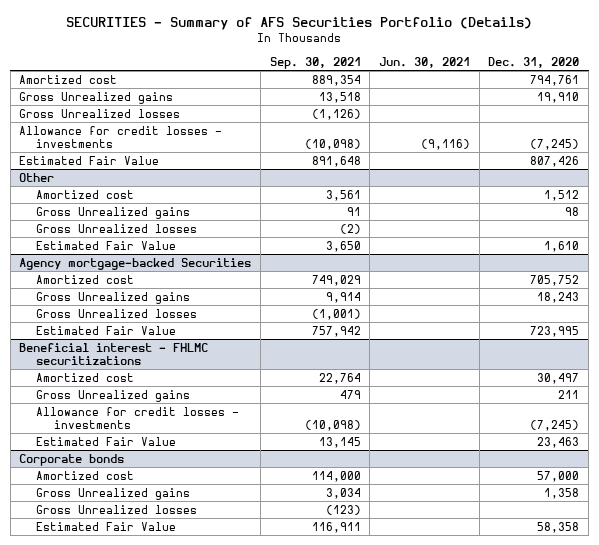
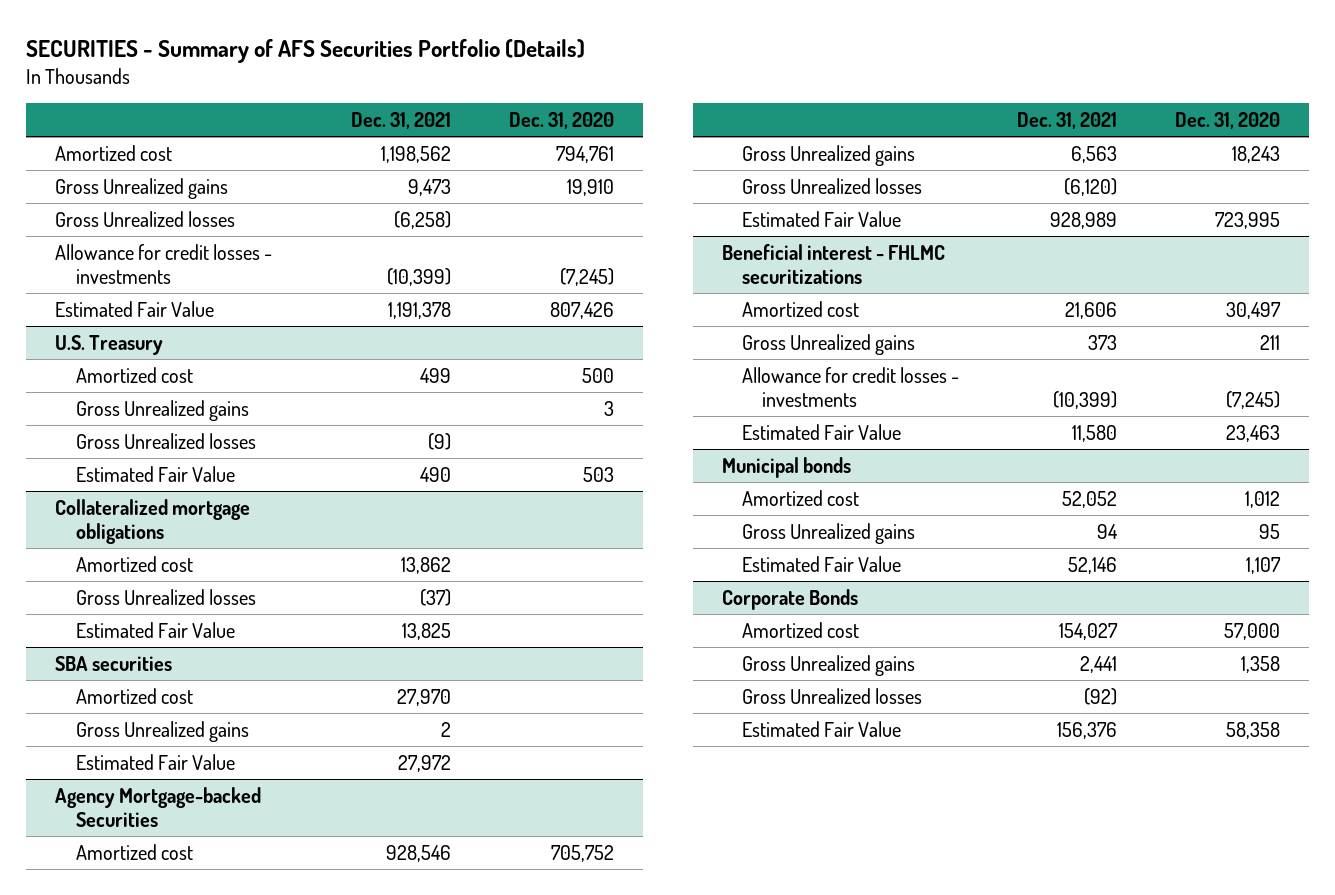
[269,56,361,69] Sep. 30, 2021 -> none
[379,56,471,68] Jun. 30, 2021 -> none
none -> [350,112,451,130] Dec. 31, 2021
[19,172,55,182] Other -> none
none -> [55,334,164,355] U.S. Treasury
[544,189,580,201] 1,512 -> [581,367,614,383] 500
[565,206,580,216] 98 -> [603,400,614,416] 3
[544,240,580,252] 1,610 -> [582,466,614,482] 503
none -> [55,498,251,544] Collateralized mortgage obligations
none -> [75,555,193,572] Amortized cost
none -> [75,588,256,605] Gross Unrealized losses
none -> [75,621,235,638] Estimated Fair Value
none -> [55,655,173,671] SBA securities
none -> [75,687,193,704] Amortized cost
none -> [75,720,249,742] Gross Unrealized gains
none -> [75,753,235,770] Estimated Fair Value
[19,257,252,270] Agency mortgage-backed Securities -> [55,786,262,827] Agency Mortgage-backed Securities
none -> [721,456,851,478] Municipal bonds
none -> [742,489,860,506] Amortized cost
none -> [742,522,916,544] Gross Unrealized gains
none -> [742,555,902,572] Estimated Fair Value
[19,453,125,466] Corporate bonds -> [721,588,858,610] Corporate Bonds

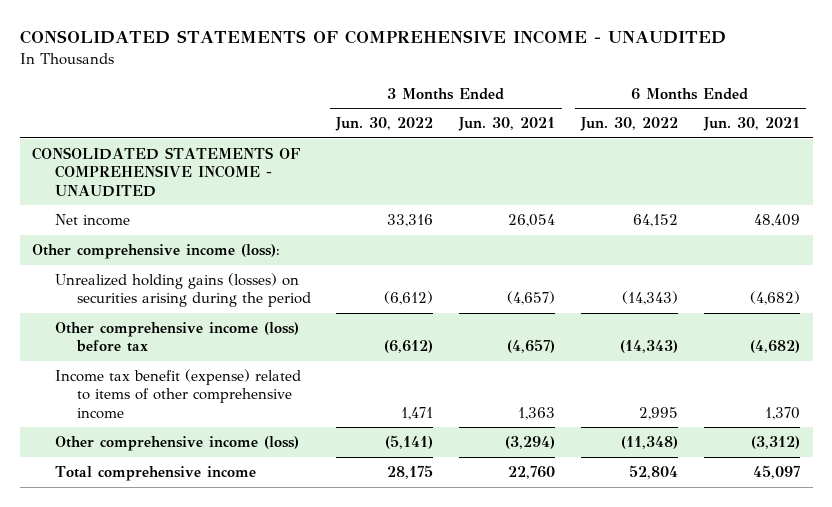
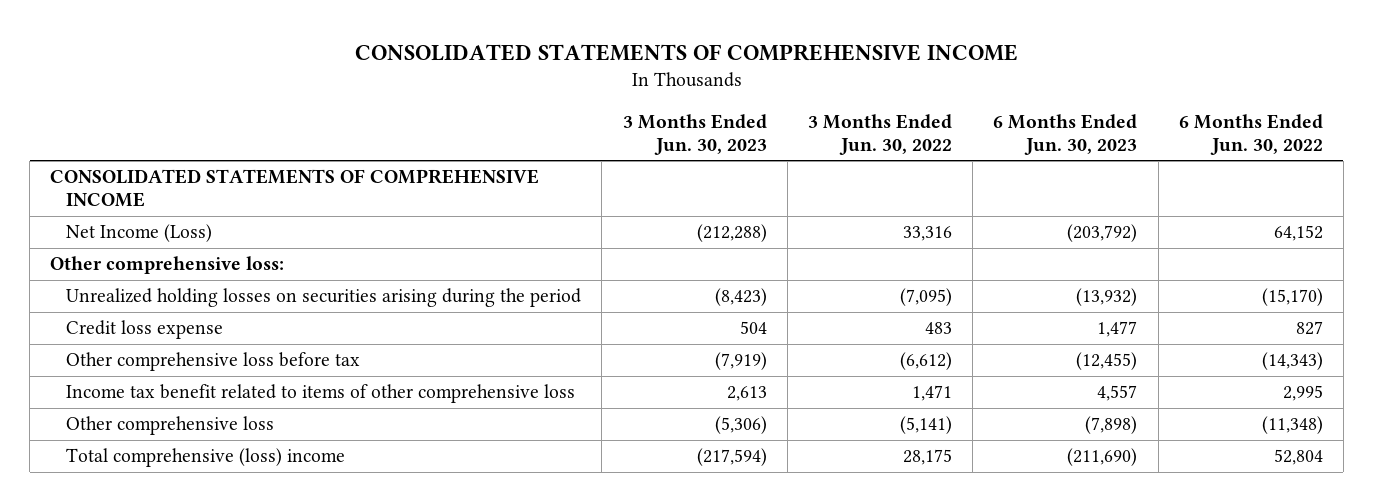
[19,30,726,45] CONSOLIDATED STATEMENTS OF COMPREHENSIVE INCOME - UNAUDITED -> [354,43,1018,61] CONSOLIDATED STATEMENTS OF COMPREHENSIVE INCOME
[458,117,556,132] Jun. 30, 2021 -> none
[702,117,800,132] Jun. 30, 2021 -> none
none -> [622,113,767,155] 3 Months Ended Jun. 30, 2023
none -> [993,113,1138,155] 6 Months Ended Jun. 30, 2023
[32,147,301,197] CONSOLIDATED STATEMENTS OF COMPREHENSIVE INCOME - UNAUDITED -> [50,169,540,207] CONSOLIDATED STATEMENTS OF COMPREHENSIVE INCOME
[54,214,130,227] Net income -> [66,224,213,243] Net Income (Loss)
[32,244,281,260] Other comprehensive income (loss): -> [50,256,285,275] Other comprehensive loss:
[54,273,311,308] Unrealized holding gains (losses) on securities arising during the period -> [66,288,582,308] Unrealized holding losses on securities arising during the period
[384,291,434,306] (6,612) -> [900,288,953,307] (7,095)
[621,291,678,306] (14,343) -> [1261,288,1323,307] (15,170)
none -> [66,320,224,340] Credit loss expense
[54,322,299,353] Other comprehensive income (loss) before tax -> [66,352,361,372] Other comprehensive loss before tax
[54,369,301,419] Income tax benefit (expense) related to items of other comprehensive income -> [66,384,576,404] Income tax benefit related to items of other comprehensive loss
[54,436,299,452] Other comprehensive income (loss) -> [66,416,275,436] Other comprehensive loss
[54,466,256,482] Total comprehensive income -> [66,448,346,468] Total comprehensive (loss) income

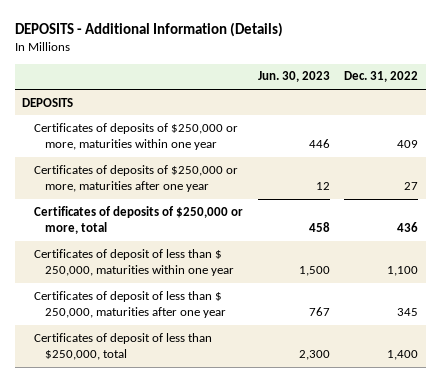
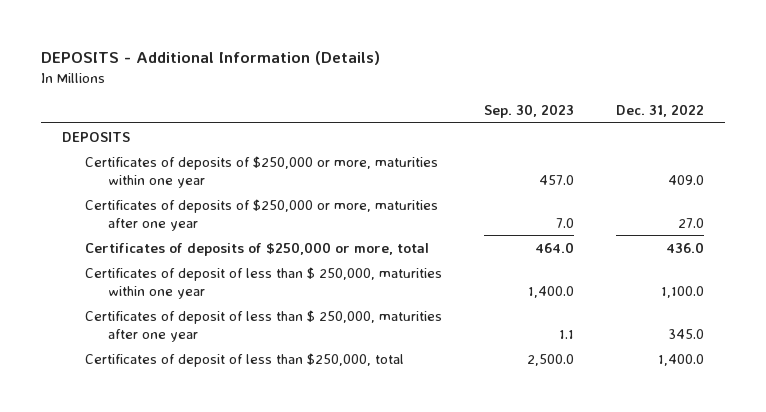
[257,71,330,83] Jun. 30, 2023 -> none
none -> [484,104,575,119] Sep. 30, 2023
[397,139,419,148] 409 -> [668,174,705,185] 409.0
[404,181,419,190] 27 -> [678,217,705,228] 27.0
[397,221,419,232] 436 -> [666,241,705,253] 436.0
[387,265,419,276] 1,100 -> [661,285,705,298] 1,100.0
[397,307,419,316] 345 -> [668,328,705,339] 345.0
[387,349,419,360] 1,400 -> [658,353,705,366] 1,400.0

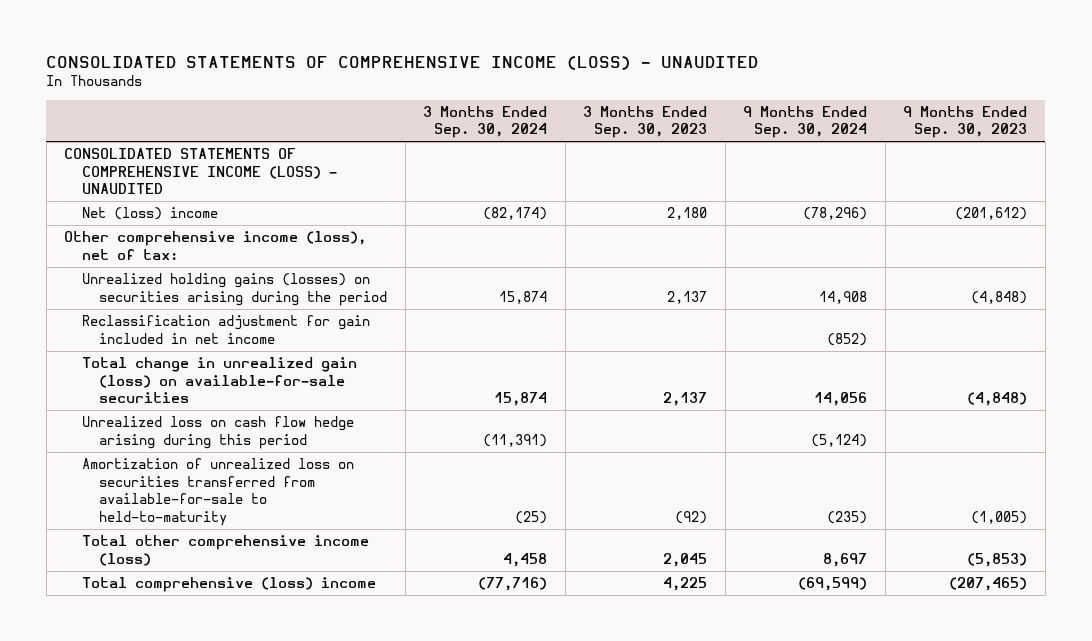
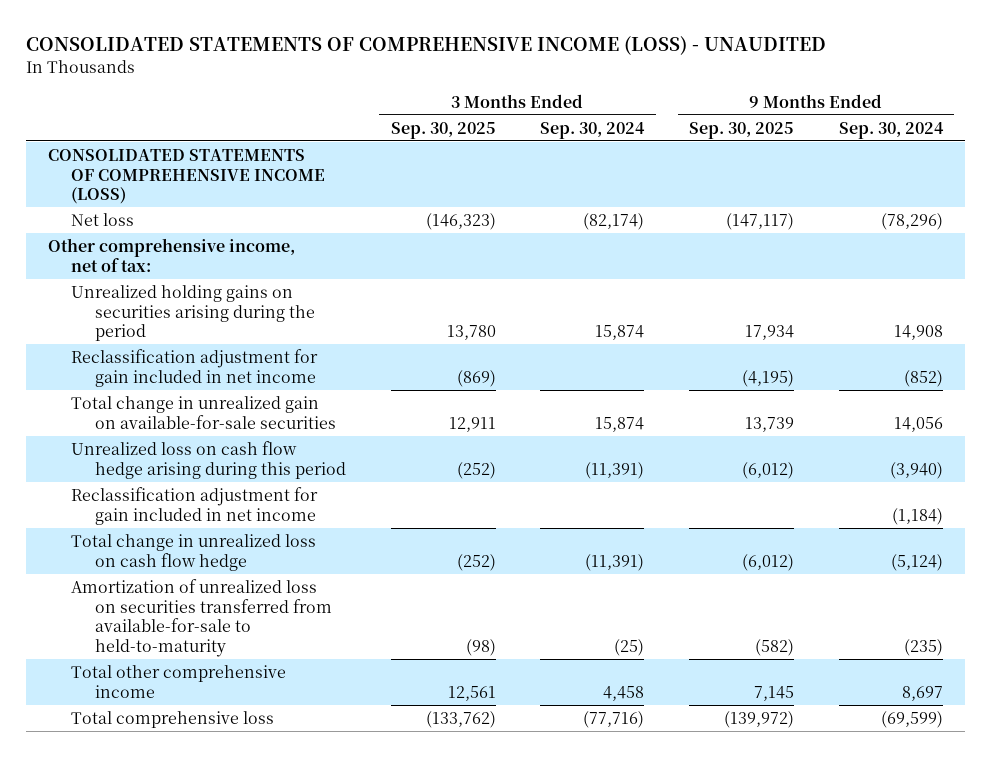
[583,105,708,139] 3 Months Ended Sep. 30, 2023 -> none
[903,105,1028,139] 9 Months Ended Sep. 30, 2023 -> none
none -> [390,121,496,139] Sep. 30, 2025
none -> [689,121,795,139] Sep. 30, 2025
[64,148,337,195] CONSOLIDATED STATEMENTS OF COMPREHENSIVE INCOME (LOSS) - UNAUDITED -> [48,148,326,205] CONSOLIDATED STATEMENTS OF COMPREHENSIVE INCOME (LOSS)
[81,207,218,221] Net (loss) income -> [71,212,135,226] Net loss
[64,231,367,260] Other comprehensive income (loss), net of tax: -> [48,237,296,272] Other comprehensive income, net of tax:
[81,273,388,306] Unrealized holding gains (losses) on securities arising during the period -> [71,284,315,342] Unrealized holding gains on securities arising during the period
[81,357,357,404] Total change in unrealized gain (loss) on available-for-sale securities -> [71,395,336,429] Total change in unrealized gain on available-for-sale securities
[811,433,868,447] (5,124) -> [890,461,944,479] (3,940)
none -> [71,486,319,525] Reclassification adjustment for gain included in net income
none -> [71,533,317,571] Total change in unrealized loss on cash flow hedge
[81,535,369,566] Total other comprehensive income (loss) -> [71,664,287,698] Total other comprehensive income
[81,577,376,593] Total comprehensive (loss) income -> [71,710,275,728] Total comprehensive loss

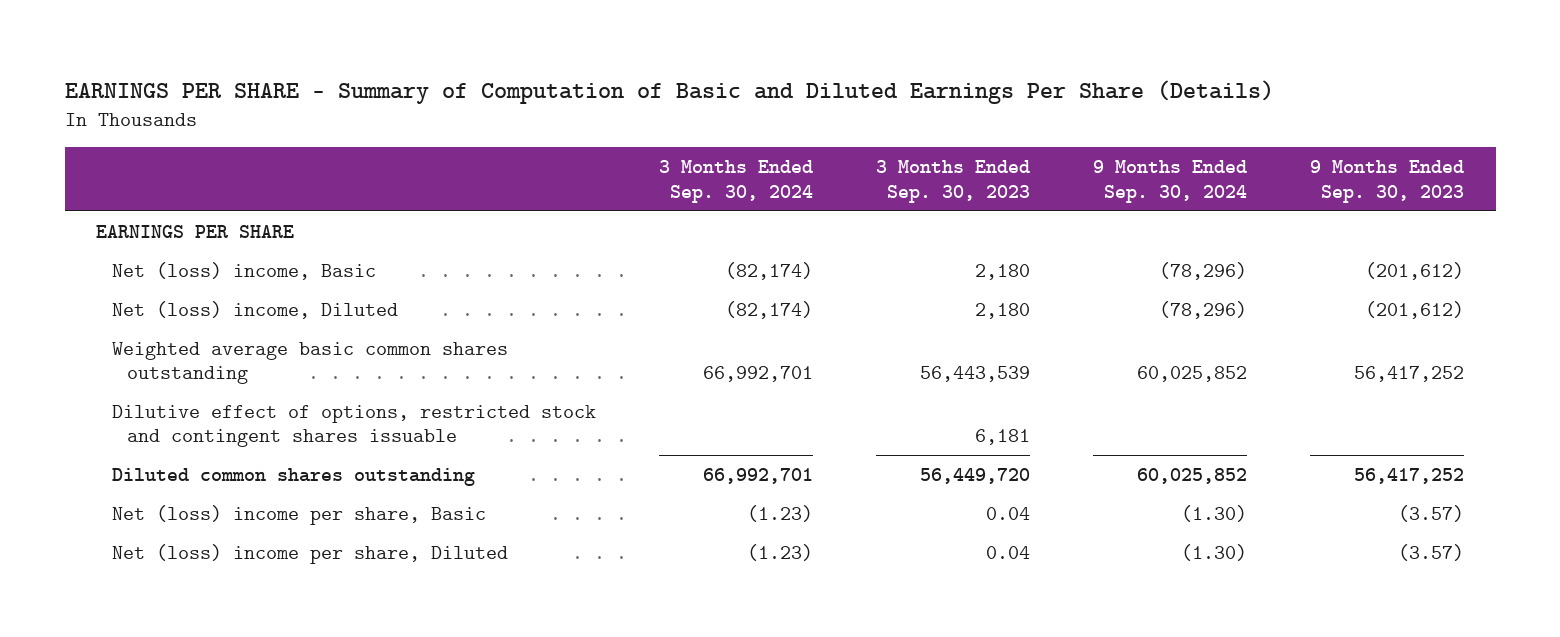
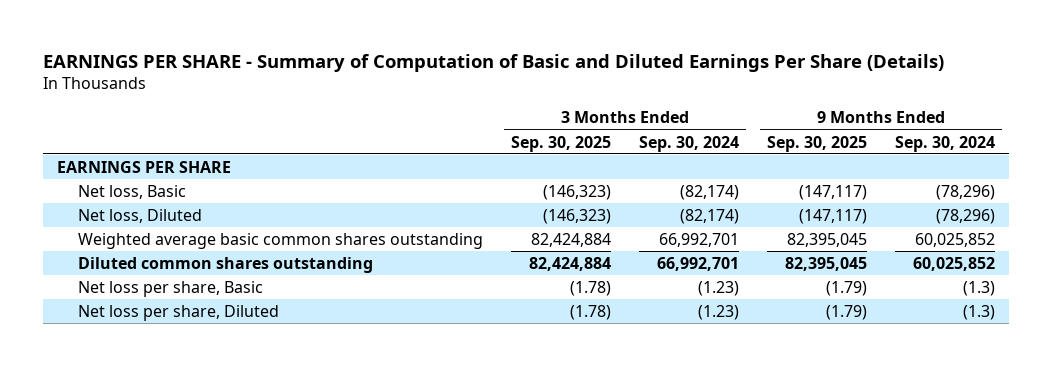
[875,160,1030,203] 3 Months Ended Sep. 30, 2023 -> none
[1310,160,1465,203] 9 Months Ended Sep. 30, 2023 -> none
none -> [511,135,612,152] Sep. 30, 2025
none -> [767,135,868,152] Sep. 30, 2025
[111,261,376,280] Net (loss) income, Basic -> [78,184,187,199] Net loss, Basic
[111,300,398,319] Net (loss) income, Diluted -> [78,208,203,223] Net loss, Diluted
[111,404,596,448] Dilutive effect of options, restricted stock and contingent shares issuable -> none
[111,504,486,525] Net (loss) income per share, Basic -> [78,280,264,297] Net loss per share, Basic
[1180,504,1247,522] (1.30) -> [963,280,996,296] (1.3)
[111,543,508,564] Net (loss) income per share, Diluted -> [78,304,280,321] Net loss per share, Diluted
[1180,543,1247,561] (1.30) -> [963,304,996,320] (1.3)

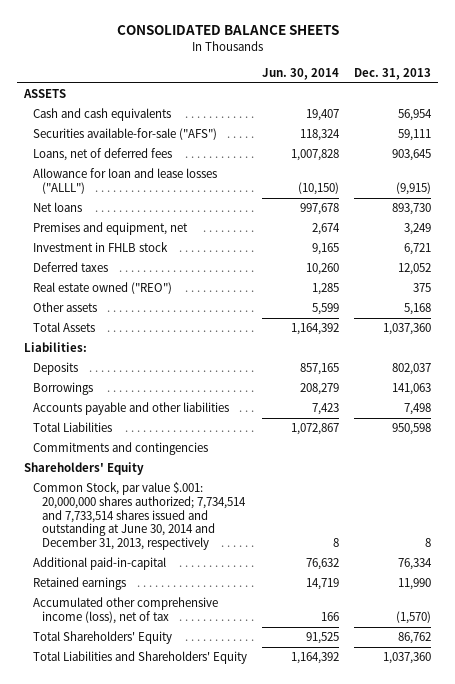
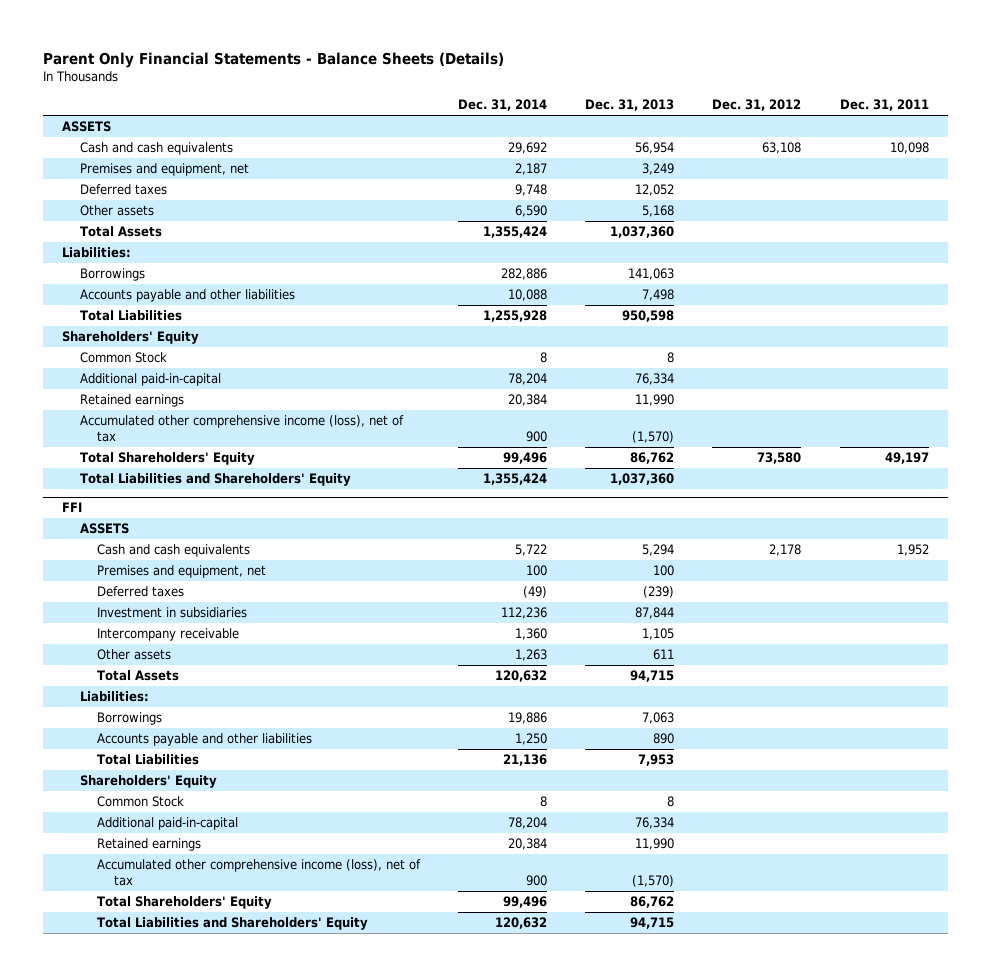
[116,24,339,35] CONSOLIDATED BALANCE SHEETS -> [43,51,505,68] Parent Only Financial Statements - Balance Sheets (Details)
[261,67,339,80] Jun. 30, 2014 -> none
none -> [457,99,547,112] Dec. 31, 2014
none -> [712,99,802,112] Dec. 31, 2012
none -> [839,99,929,112] Dec. 31, 2011
[32,128,217,141] Securities available-for-sale ("AFS") -> none
[32,148,172,162] Loans, net of deferred fees -> none
[32,168,217,195] Allowance for loan and lease losses ("ALLL") -> none
[32,202,82,213] Net loans -> none
[32,242,168,253] Investment in FHLB stock -> none
[32,282,172,295] Real estate owned ("REO") -> none
[32,362,78,376] Deposits -> none
[32,442,208,456] Commitments and contingencies -> none
[32,482,246,550] Common Stock, par value $.001: 20,000,000 shares authorized; 7,734,514 and 7,733,514 shares issued and outstanding at June 30, 2014 and December 31, 2013, respectively -> [79,352,167,364] Common Stock
none -> [62,502,83,513] FFI
none -> [79,523,129,535] ASSETS
none -> [96,544,250,558] Cash and cash equivalents
none -> [96,565,266,579] Premises and equipment, net
none -> [96,586,184,598] Deferred taxes
none -> [96,607,247,619] Investment in subsidiaries
none -> [96,628,239,642] Intercompany receivable
none -> [96,649,171,661] Other assets
none -> [96,670,179,682] Total Assets
none -> [79,691,149,703] Liabilities:
none -> [96,712,162,726] Borrowings
none -> [96,733,312,747] Accounts payable and other liabilities
none -> [96,754,199,766] Total Liabilities
none -> [79,775,217,789] Shareholders' Equity
none -> [96,796,184,808] Common Stock
none -> [96,817,238,831] Additional paid-in-capital
none -> [96,838,201,852] Retained earnings
none -> [96,859,421,887] Accumulated other comprehensive income (loss), net of tax
none -> [96,896,272,910] Total Shareholders' Equity
none -> [96,917,368,931] Total Liabilities and Shareholders' Equity

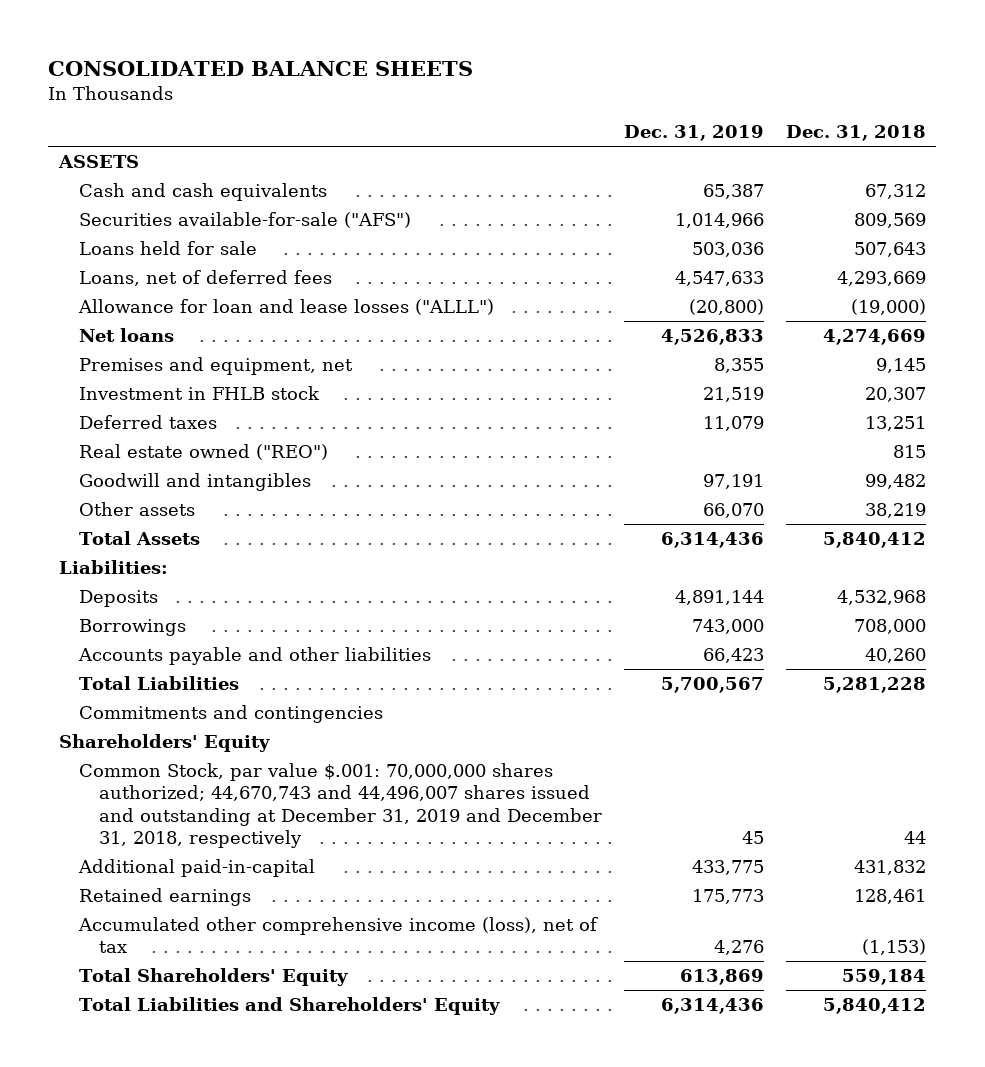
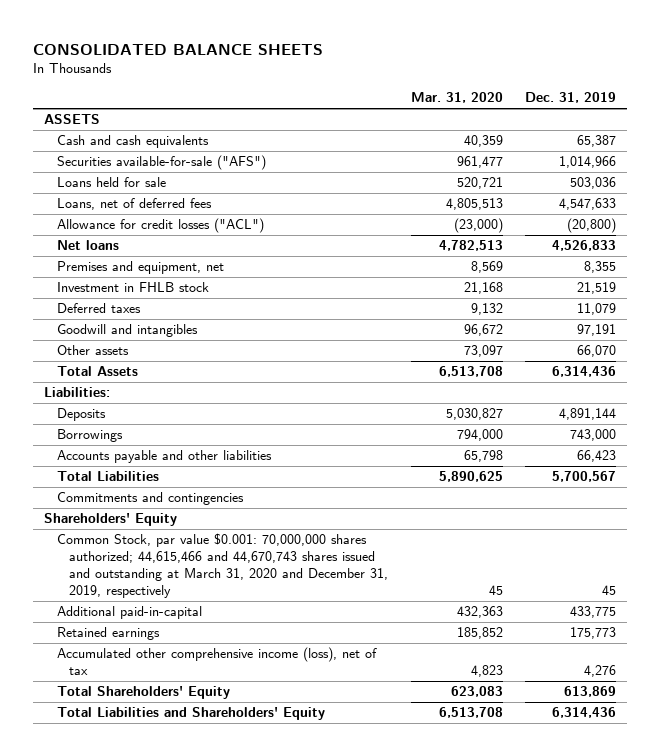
[785,125,926,142] Dec. 31, 2018 -> none
none -> [410,92,503,104] Mar. 31, 2020
[78,298,495,315] Allowance for loan and lease losses ("ALLL") -> none
none -> [56,218,264,234] Allowance for credit losses ("ACL")
[79,443,329,460] Real estate owned ("REO") -> none
[79,762,603,848] Common Stock, par value $.001: 70,000,000 shares authorized; 44,670,743 and 44,496,007 shares issued and outstanding at December 31, 2019 and December 31, 2018, respectively -> [56,533,389,599] Common Stock, par value $0.001: 70,000,000 shares authorized; 44,615,466 and 44,670,743 shares issued and outstanding at March 31, 2020 and December 31, 2019, respectively

